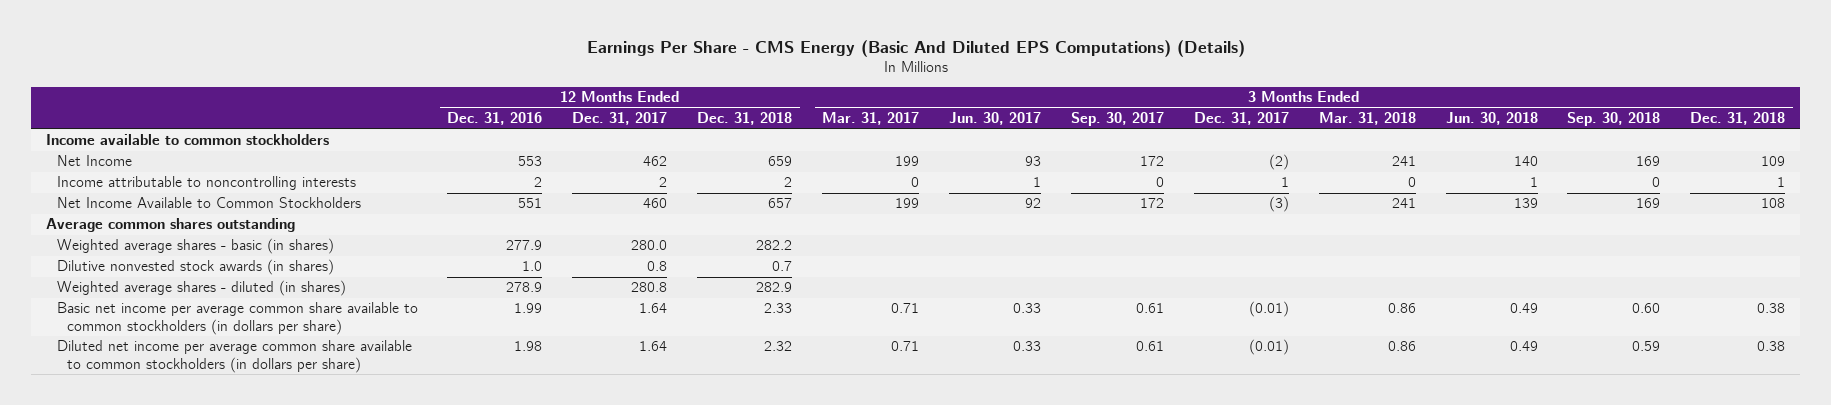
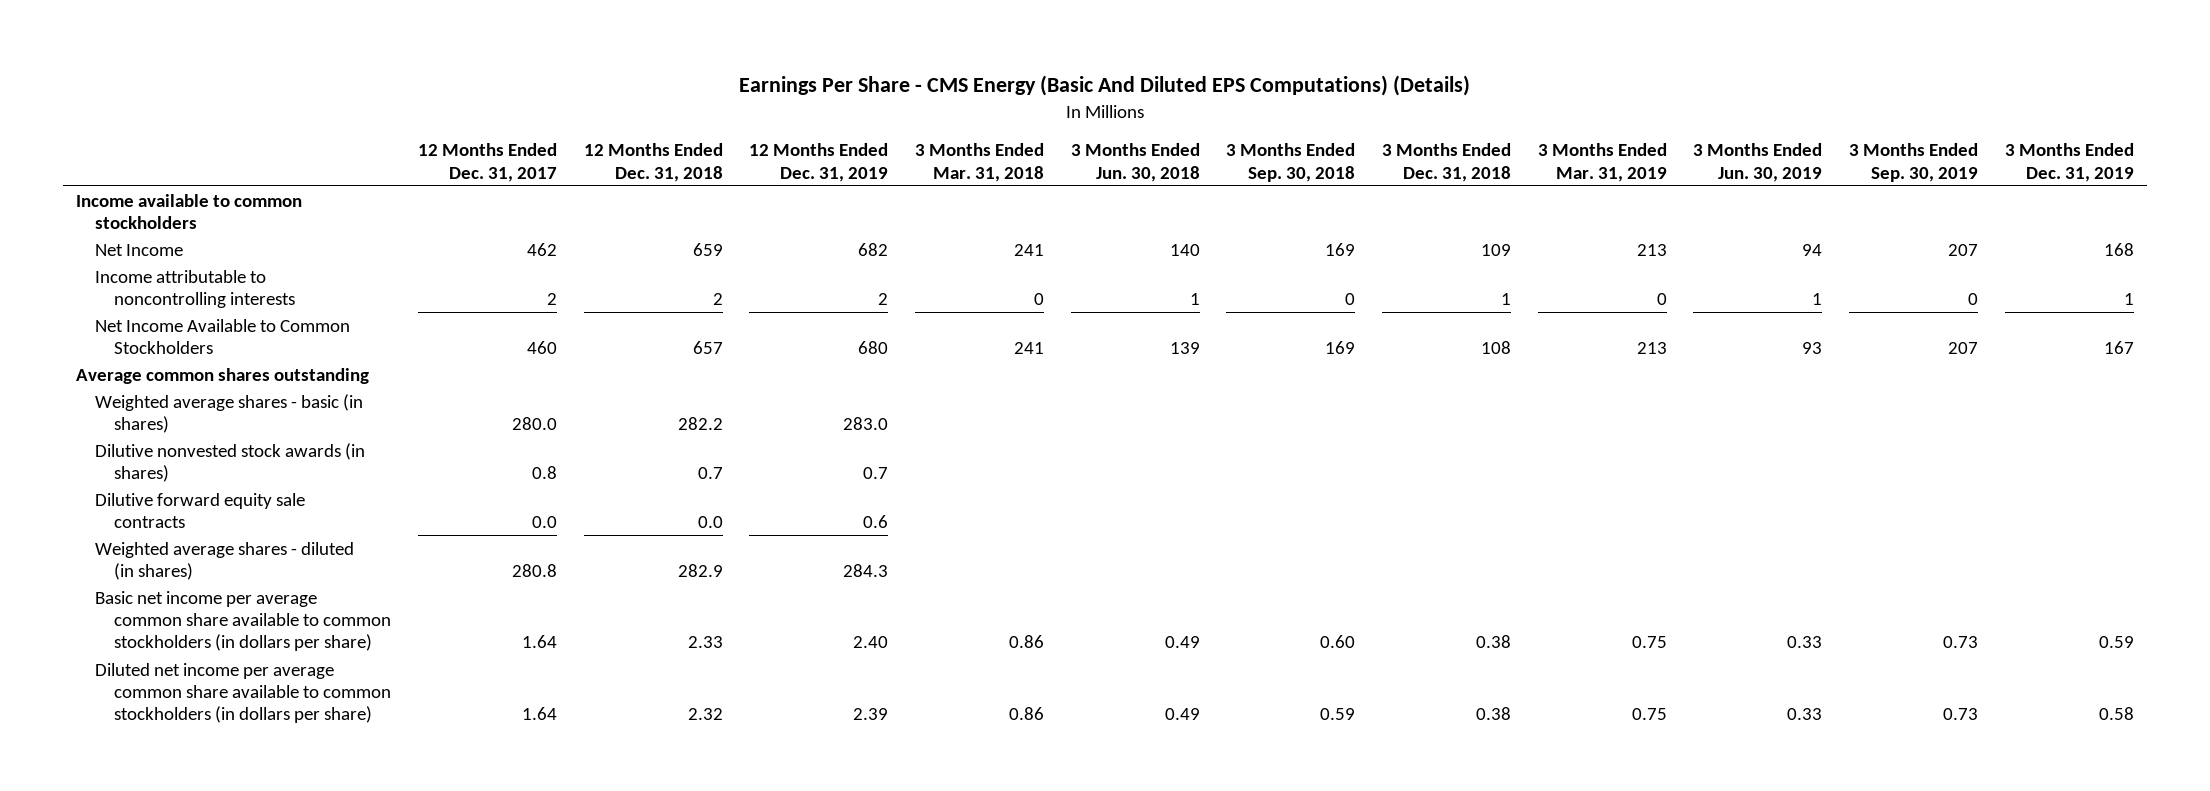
[447,112,543,126] Dec. 31, 2016 -> none
[822,112,920,126] Mar. 31, 2017 -> none
[949,112,1042,126] Jun. 30, 2017 -> none
[1070,112,1164,127] Sep. 30, 2017 -> none
[1193,112,1289,126] Dec. 31, 2017 -> none
none -> [749,143,889,182] 12 Months Ended Dec. 31, 2019
none -> [1537,143,1667,182] 3 Months Ended Mar. 31, 2019
none -> [1693,143,1823,182] 3 Months Ended Jun. 30, 2019
none -> [1849,143,1979,182] 3 Months Ended Sep. 30, 2019
none -> [2004,143,2134,182] 3 Months Ended Dec. 31, 2019
none -> [95,492,306,529] Dilutive forward equity sale contracts

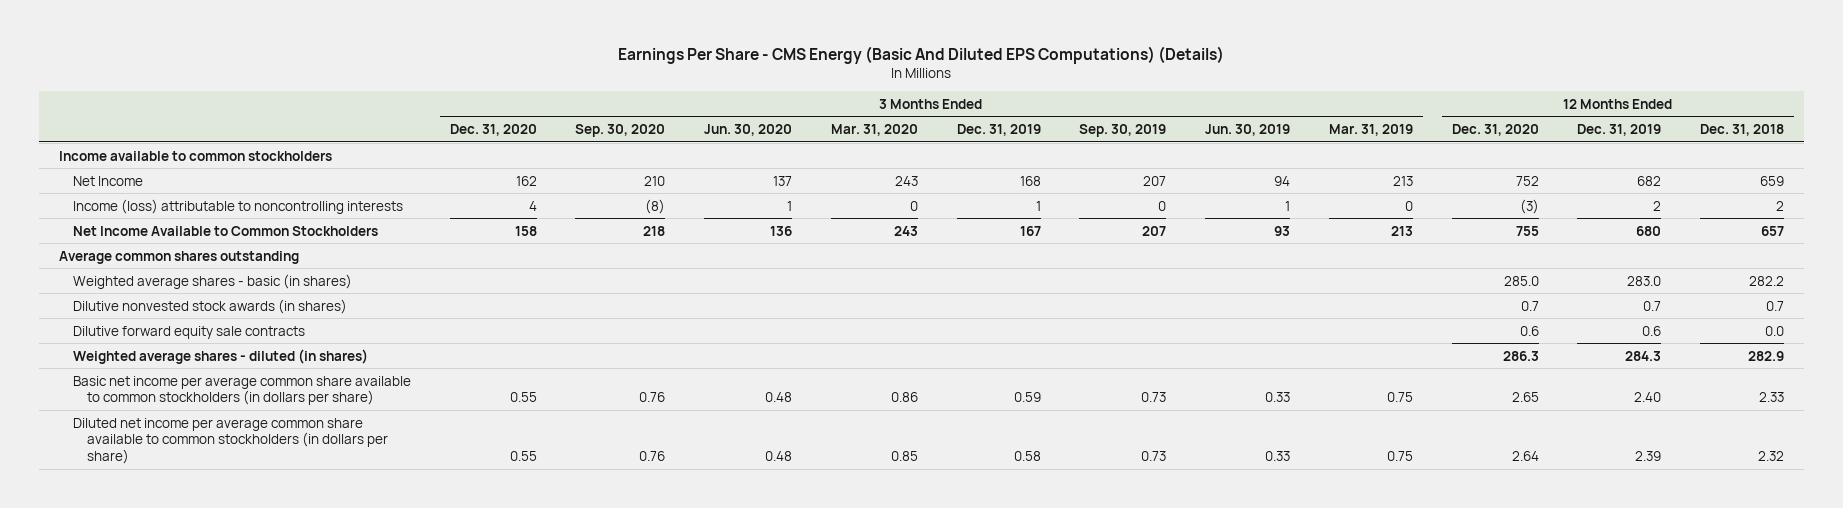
[417,143,557,182] 12 Months Ended Dec. 31, 2017 -> none
[915,143,1045,182] 3 Months Ended Mar. 31, 2018 -> none
[1070,143,1200,182] 3 Months Ended Jun. 30, 2018 -> none
[1226,143,1356,182] 3 Months Ended Sep. 30, 2018 -> none
[1382,143,1512,182] 3 Months Ended Dec. 31, 2018 -> none
none -> [449,123,537,136] Dec. 31, 2020
none -> [575,123,666,137] Sep. 30, 2020
none -> [704,123,793,136] Jun. 30, 2020
none -> [830,123,918,136] Mar. 31, 2020
none -> [1451,123,1539,136] Dec. 31, 2020
[95,269,296,309] Income attributable to noncontrolling interests -> [72,198,403,214] Income (loss) attributable to noncontrolling interests

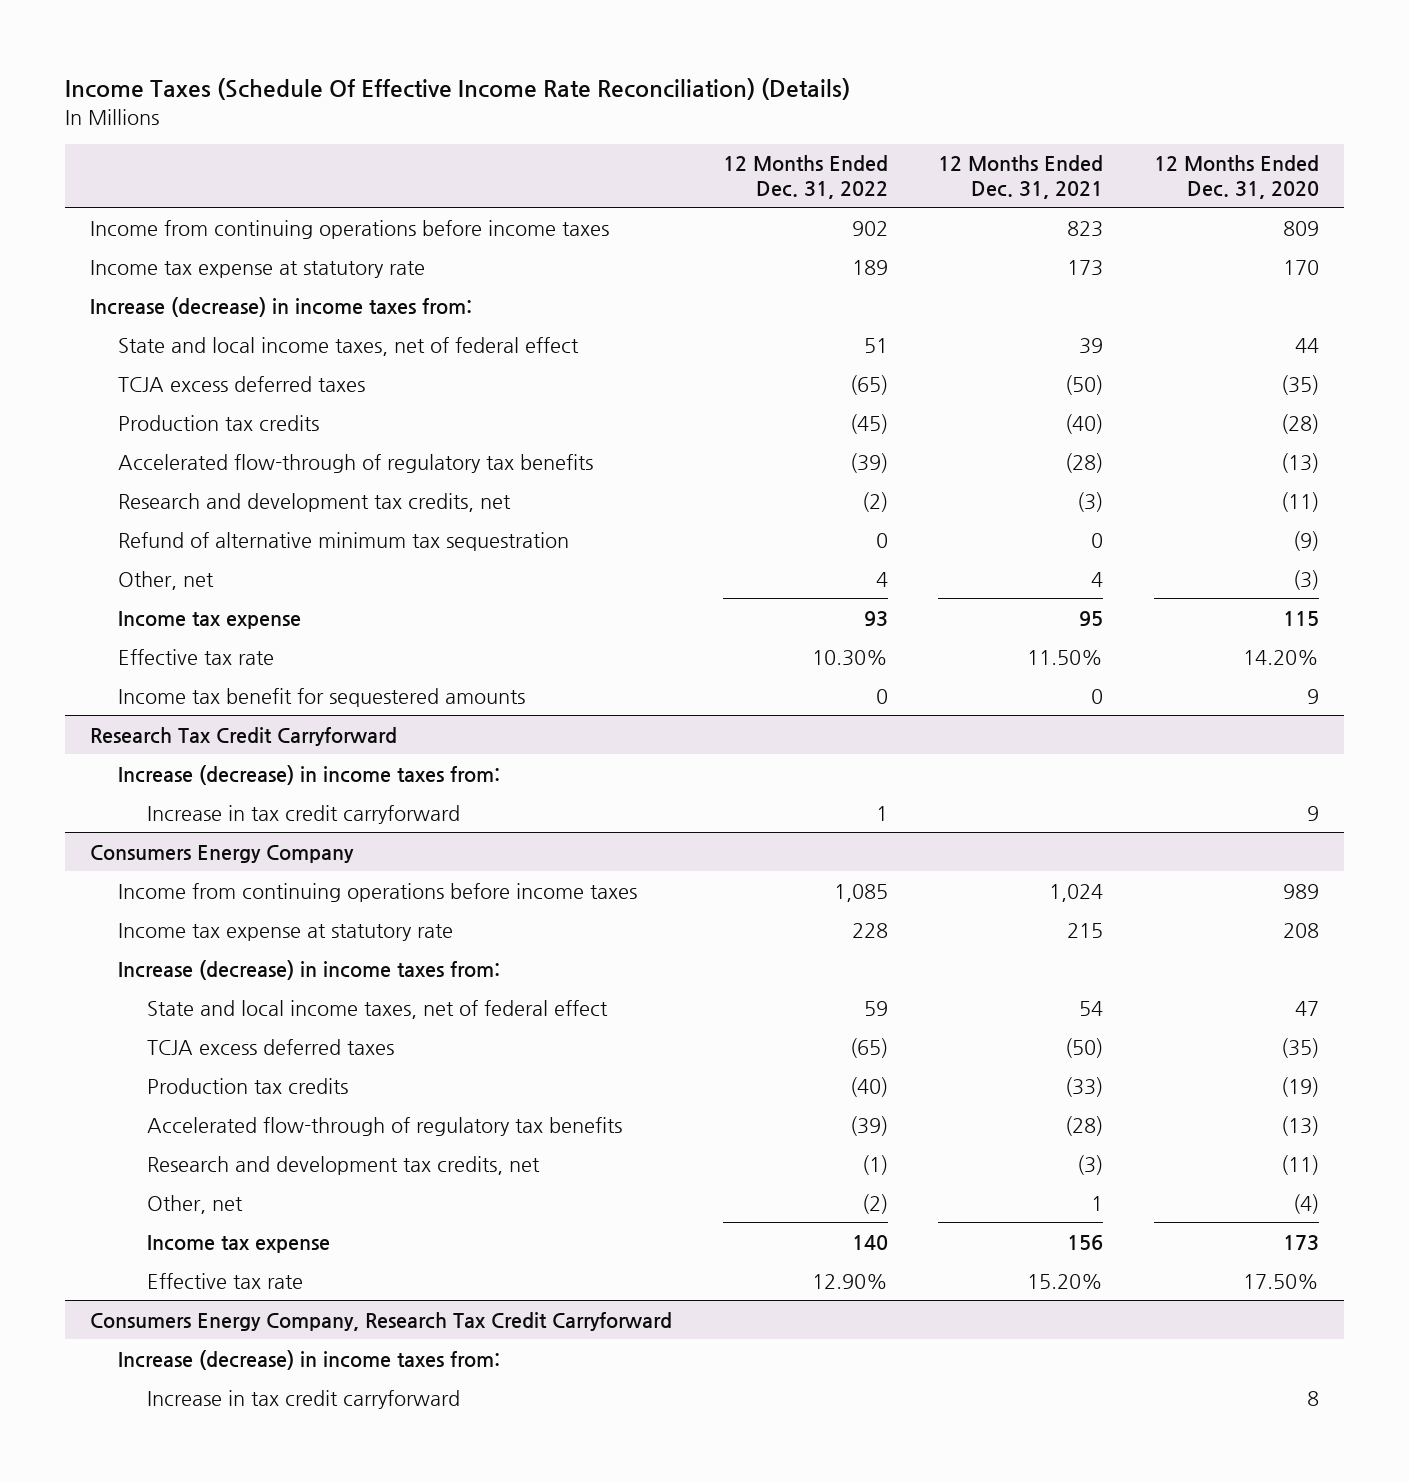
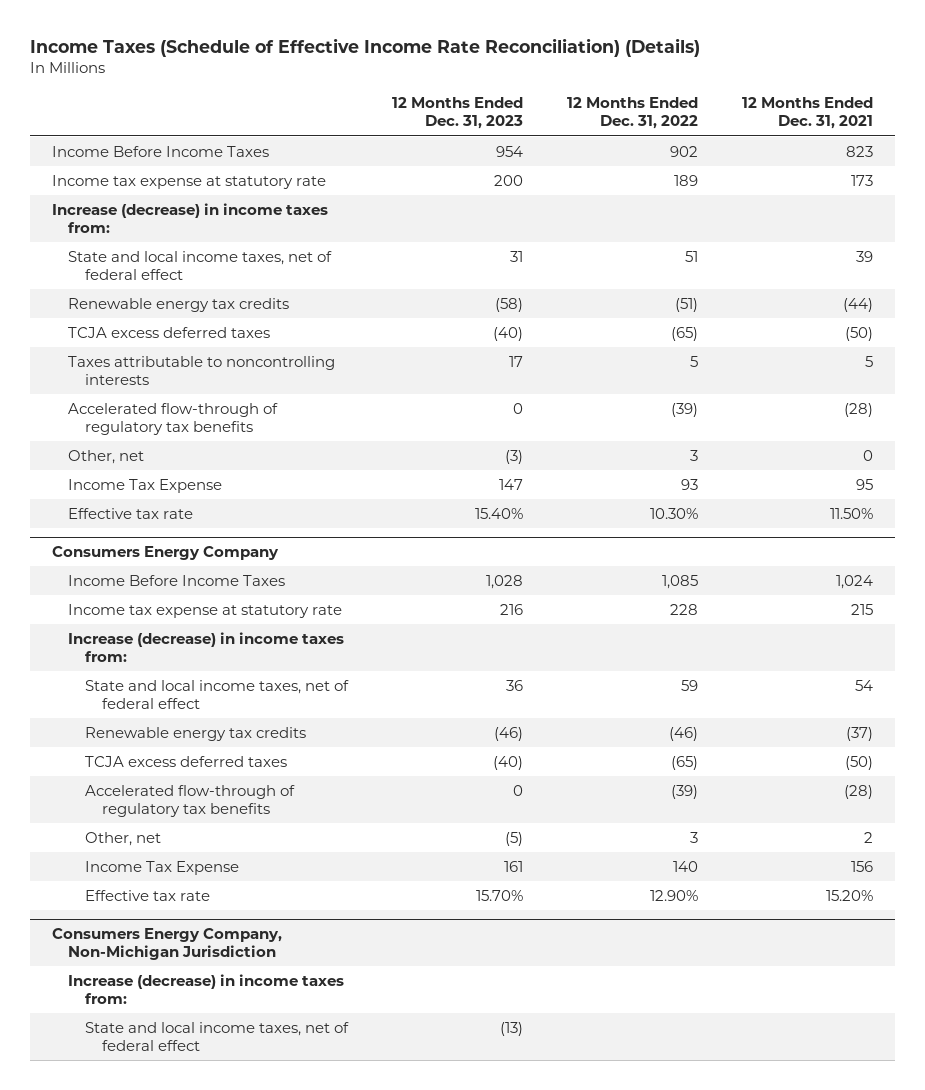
[64,78,850,101] Income Taxes (Schedule Of Effective Income Rate Reconciliation) (Details) -> [29,37,700,57] Income Taxes (Schedule of Effective Income Rate Reconciliation) (Details)
[1154,155,1320,199] 12 Months Ended Dec. 31, 2020 -> none
none -> [392,97,524,130] 12 Months Ended Dec. 31, 2023
[90,219,610,239] Income from continuing operations before income taxes -> [51,145,269,157] Income Before Income Taxes
none -> [68,297,290,312] Renewable energy tax credits
[118,414,320,431] Production tax credits -> none
none -> [68,355,336,386] Taxes attributable to noncontrolling interests
[118,492,512,512] Research and development tax credits, net -> none
[118,531,570,551] Refund of alternative minimum tax sequestration -> none
[875,571,888,587] 4 -> [690,449,699,461] 3
[1091,571,1104,587] 4 -> [863,449,874,461] 0
[118,610,302,629] Income tax expense -> [68,478,223,493] Income Tax Expense
[118,687,526,707] Income tax benefit for sequestered amounts -> none
[90,726,398,746] Research Tax Credit Carryforward -> none
[118,764,501,785] Increase (decrease) in income taxes from: -> none
[146,804,460,824] Increase in tax credit carryforward -> none
[118,882,638,902] Income from continuing operations before income taxes -> [68,574,286,586] Income Before Income Taxes
none -> [85,726,307,741] Renewable energy tax credits
[146,1077,348,1094] Production tax credits -> none
[146,1155,540,1175] Research and development tax credits, net -> none
[861,1193,888,1214] (2) -> [690,831,699,843] 3
[1091,1195,1104,1211] 1 -> [864,831,874,843] 2
[146,1234,330,1253] Income tax expense -> [85,860,240,875] Income Tax Expense
[90,1311,673,1331] Consumers Energy Company, Research Tax Credit Carryforward -> none
none -> [51,927,282,961] Consumers Energy Company, Non-Michigan Jurisdiction
[146,1389,460,1409] Increase in tax credit carryforward -> none
none -> [85,1021,350,1052] State and local income taxes, net of federal effect

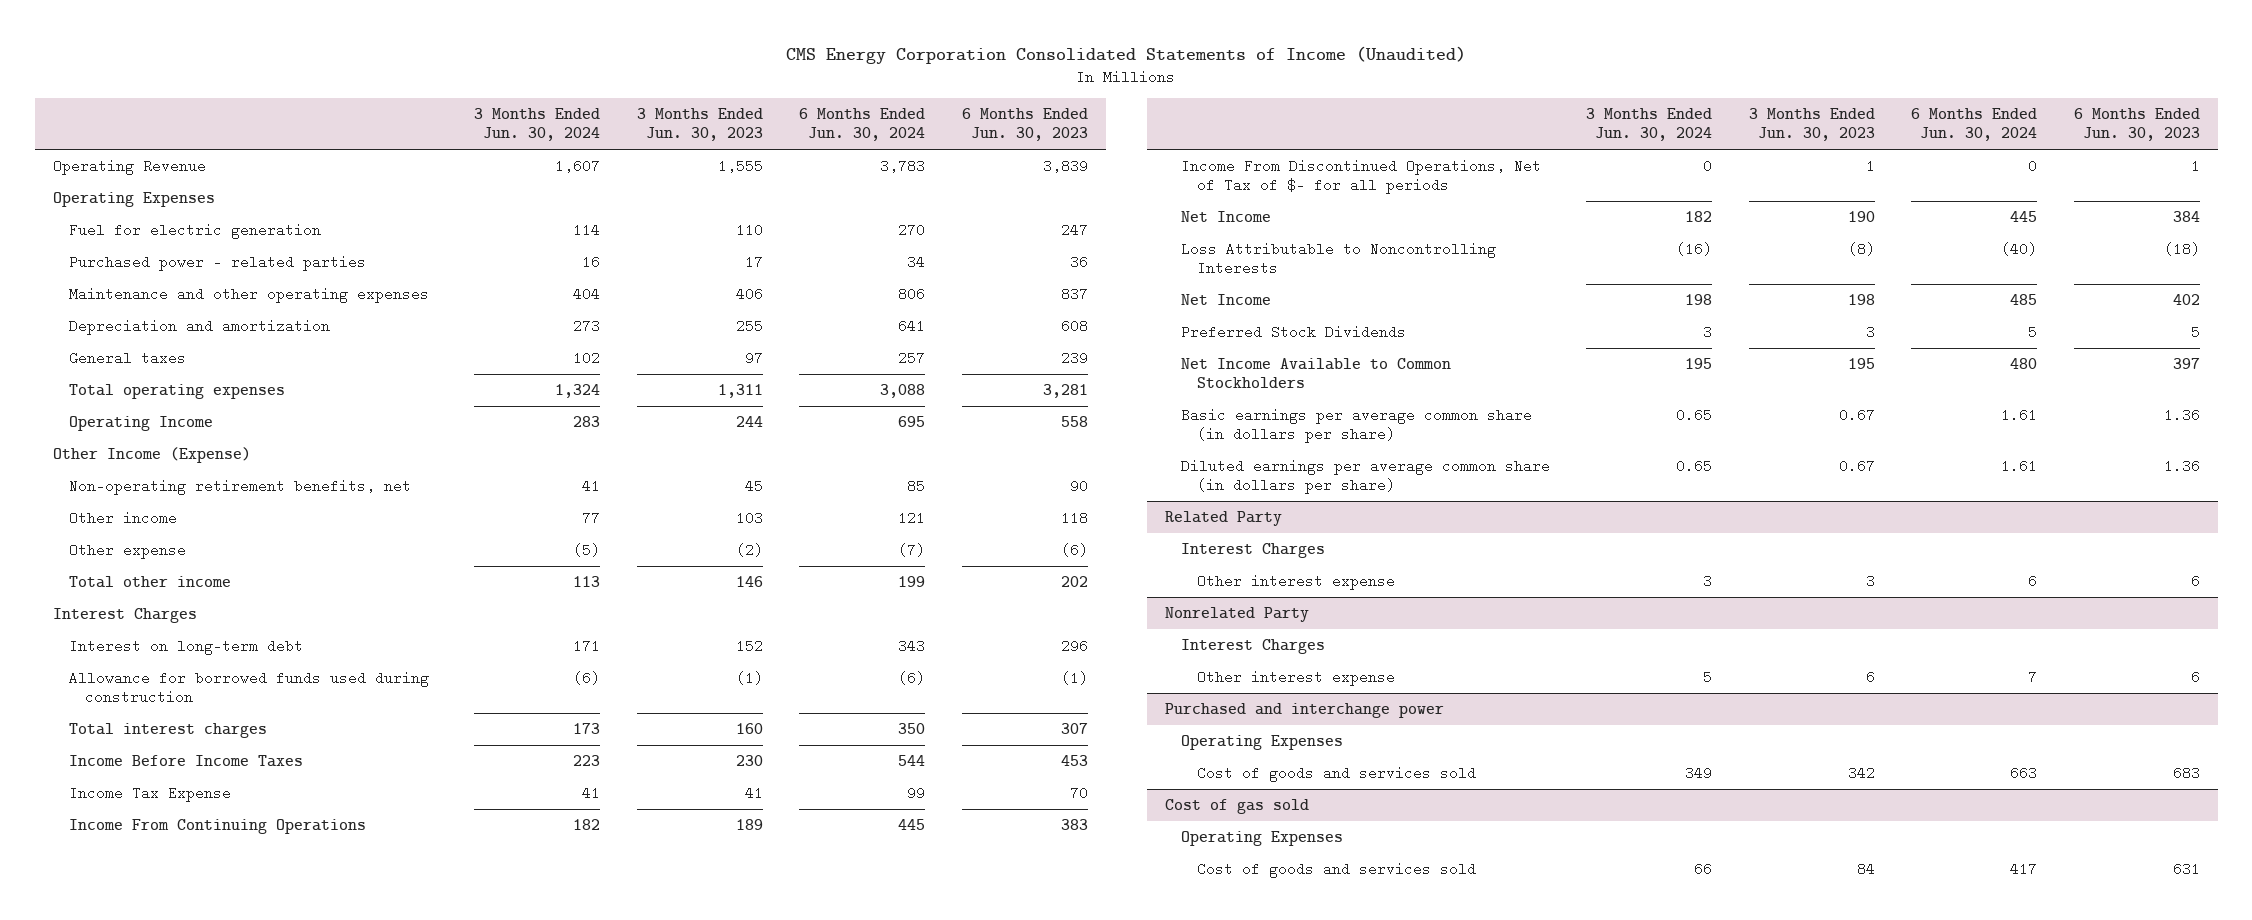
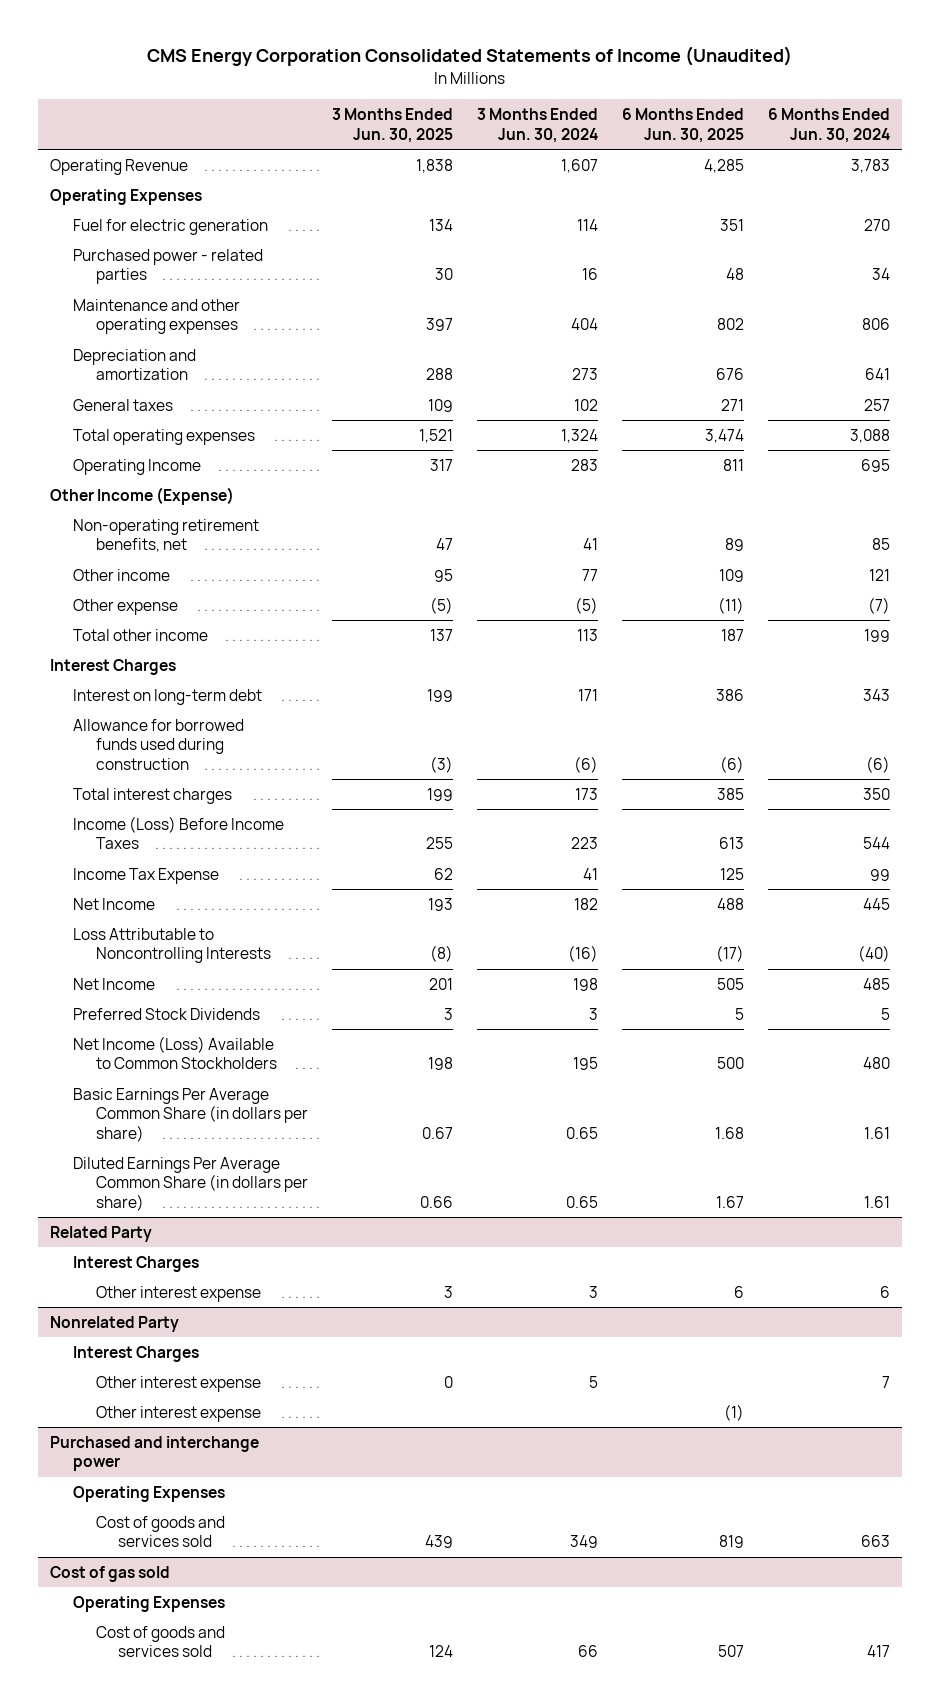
[636,108,763,142] 3 Months Ended Jun. 30, 2023 -> none
[961,108,1088,142] 6 Months Ended Jun. 30, 2023 -> none
none -> [331,108,453,143] 3 Months Ended Jun. 30, 2025
none -> [621,108,744,143] 6 Months Ended Jun. 30, 2025
[68,754,303,767] Income Before Income Taxes -> [72,815,284,850] Income (Loss) Before Income Taxes
[68,818,366,834] Income From Continuing Operations -> none
[1180,158,1541,194] Income From Discontinued Operations, Net of Tax of $- for all periods -> none
[1180,357,1451,388] Net Income Available to Common Stockholders -> [72,1035,277,1070] Net Income (Loss) Available to Common Stockholders
[1180,407,1532,443] Basic earnings per average common share (in dollars per share) -> [72,1087,308,1142] Basic Earnings Per Average Common Share (in dollars per share)
[1180,458,1550,494] Diluted earnings per average common share (in dollars per share) -> [72,1156,308,1211] Diluted Earnings Per Average Common Share (in dollars per share)
none -> [95,1405,261,1422] Other interest expense

